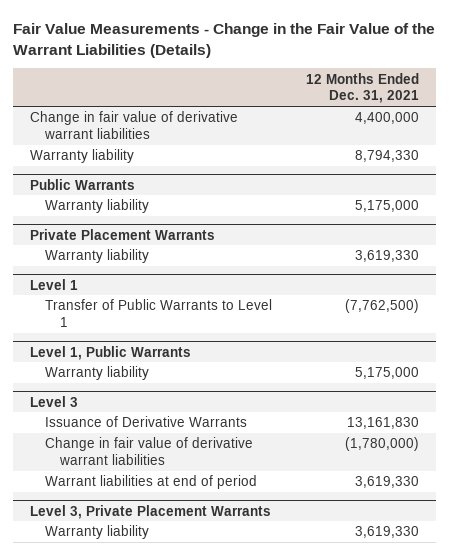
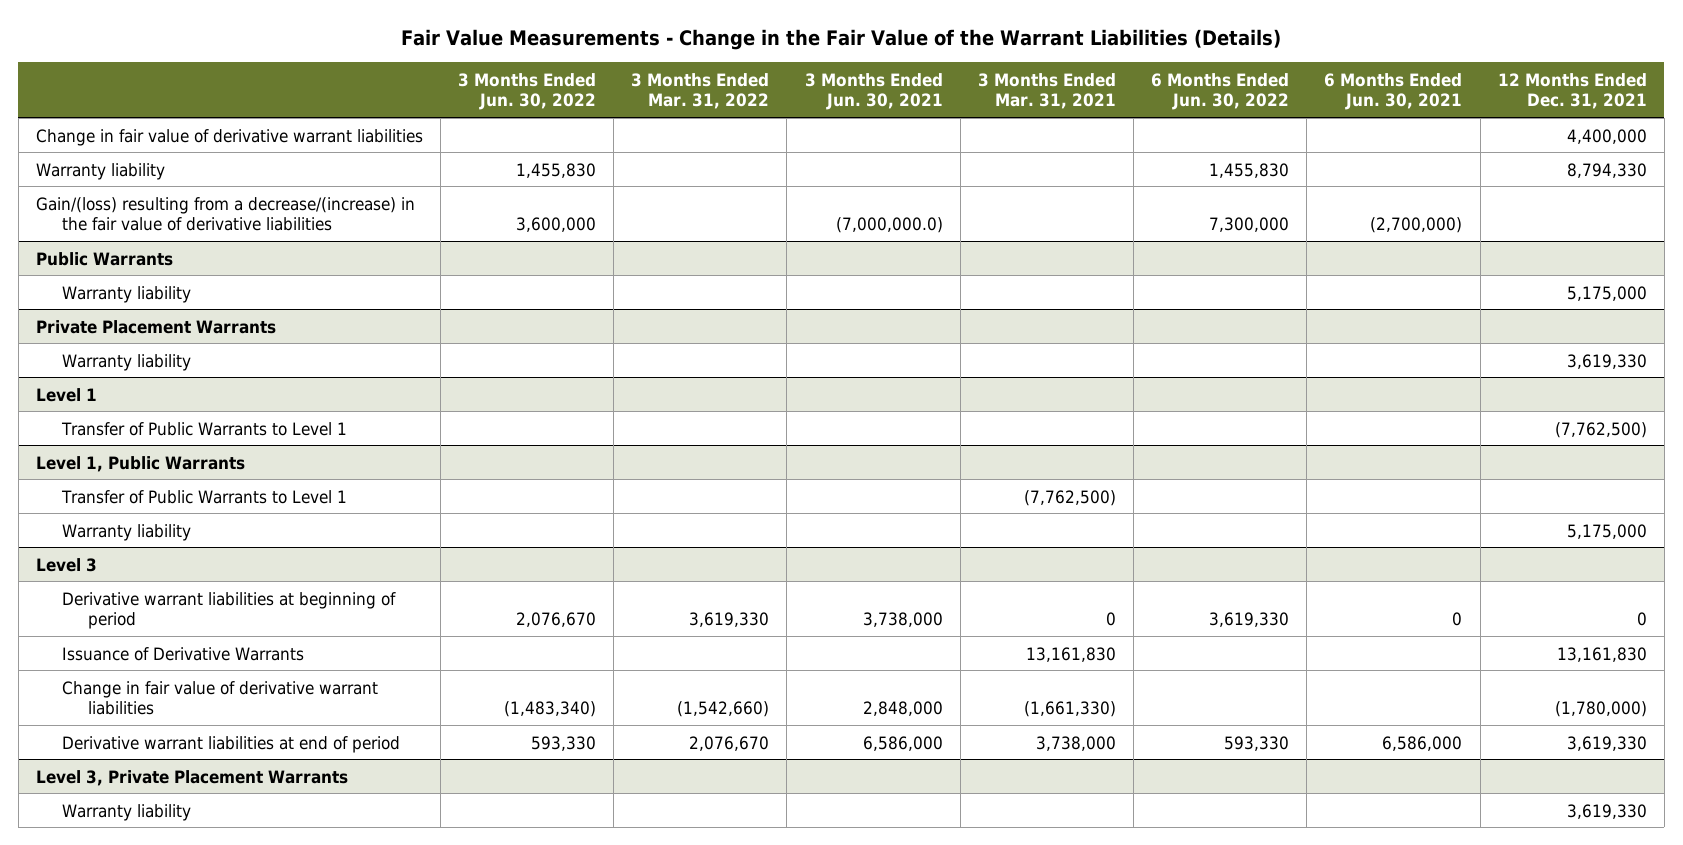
none -> [458,72,597,111] 3 Months Ended Jun. 30, 2022
none -> [631,72,770,110] 3 Months Ended Mar. 31, 2022
none -> [804,72,943,111] 3 Months Ended Jun. 30, 2021
none -> [977,72,1116,110] 3 Months Ended Mar. 31, 2021
none -> [1151,72,1290,111] 6 Months Ended Jun. 30, 2022
none -> [1324,72,1463,111] 6 Months Ended Jun. 30, 2021
none -> [35,196,415,232] Gain/(loss) resulting from a decrease/(increase) in the fair value of derivative liabilities
none -> [60,489,347,504] Transfer of Public Warrants to Level 1
none -> [61,591,396,630] Derivative warrant liabilities at beginning of period
[45,475,258,490] Warrant liabilities at end of period -> [61,735,400,753] Derivative warrant liabilities at end of period

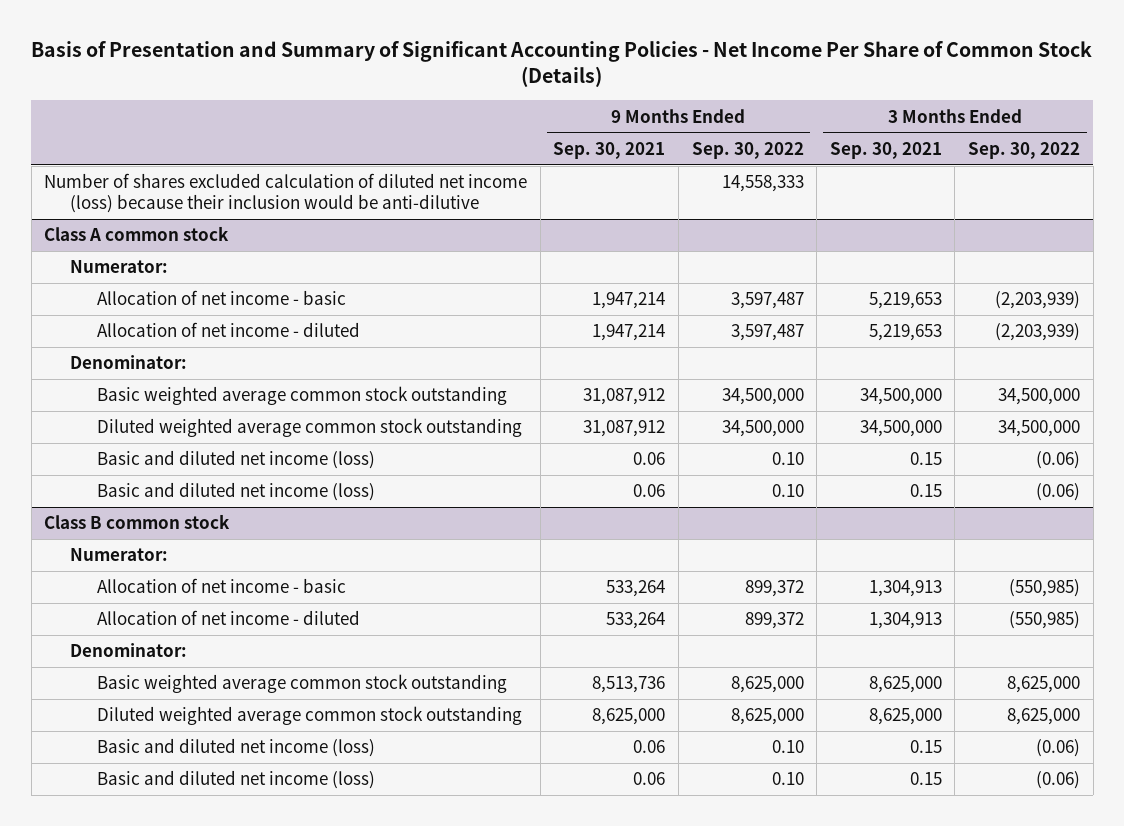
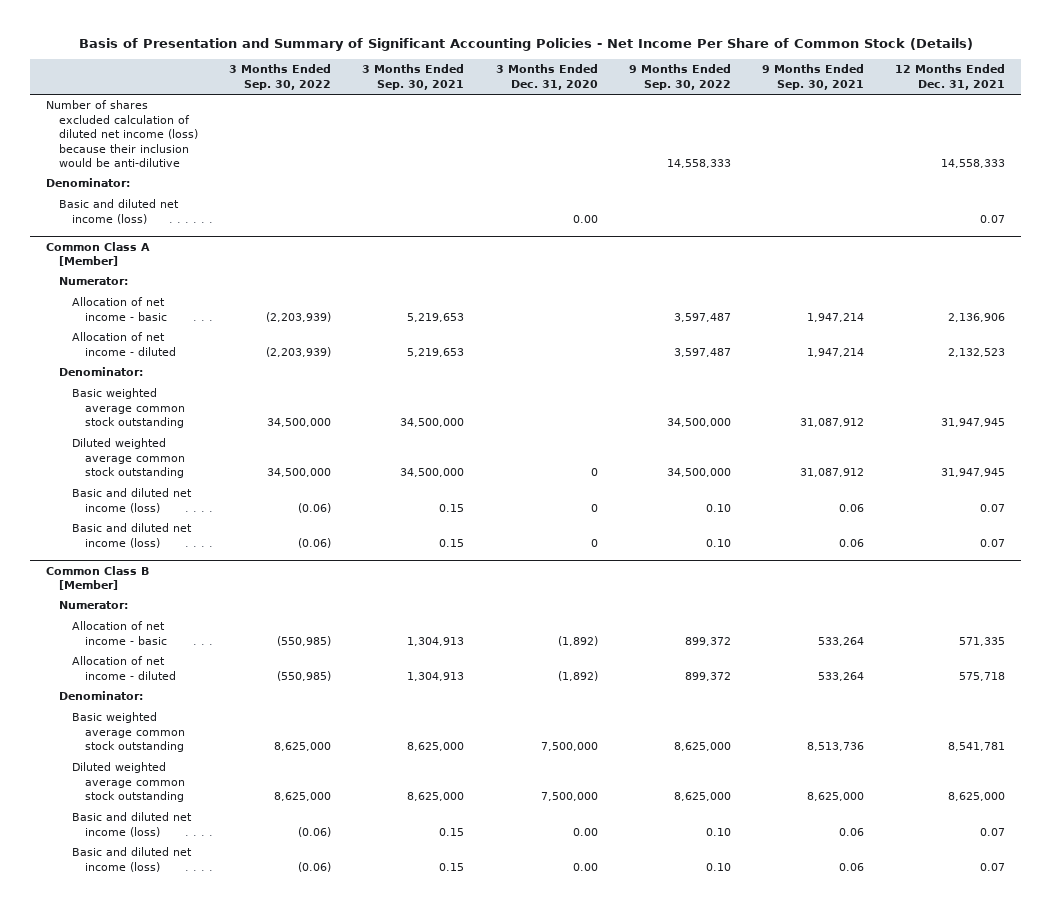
none -> [495,64,598,90] 3 Months Ended Dec. 31, 2020
none -> [895,64,1006,90] 12 Months Ended Dec. 31, 2021
none -> [46,178,131,188] Denominator:
none -> [58,199,179,224] Basic and diluted net income (loss)
[44,226,230,242] Class A common stock -> [46,241,151,267] Common Class A [Member]
[44,514,231,530] Class B common stock -> [46,565,150,591] Common Class B [Member]

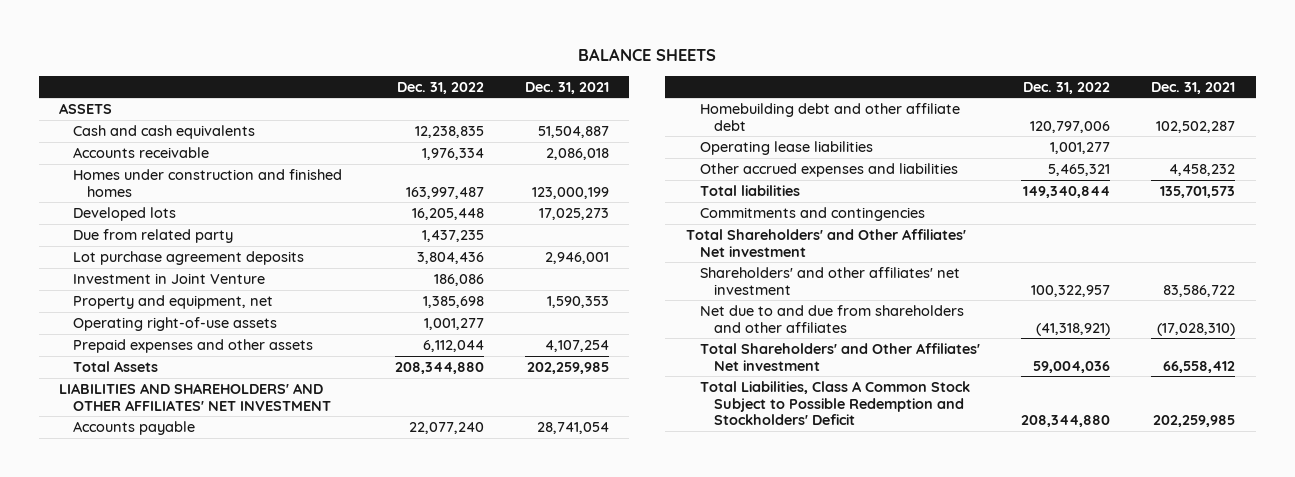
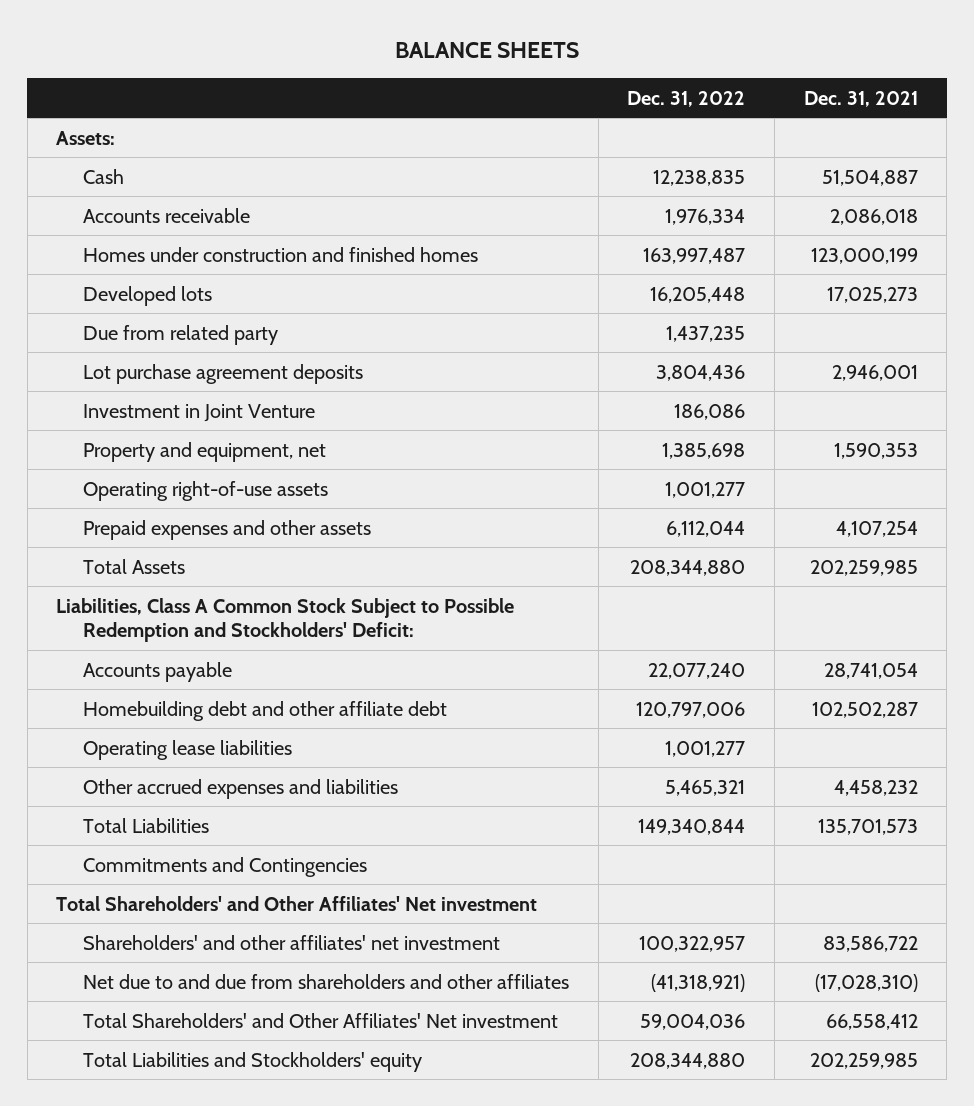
[59,103,113,115] ASSETS -> [56,130,116,145] Assets:
[73,125,256,140] Cash and cash equivalents -> [82,168,124,184] Cash
[59,383,332,411] LIABILITIES AND SHAREHOLDERS' AND OTHER AFFILIATES' NET INVESTMENT -> [56,597,515,643] Liabilities, Class A Common Stock Subject to Possible Redemption and Stockholders' Deficit:
[700,185,801,197] Total liabilities -> [82,817,209,833] Total Liabilities
[700,207,926,222] Commitments and contingencies -> [82,856,367,877] Commitments and Contingencies
[700,381,971,426] Total Liabilities, Class A Common Stock Subject to Possible Redemption and Stockholders' Deficit -> [82,1051,422,1072] Total Liabilities and Stockholders' equity

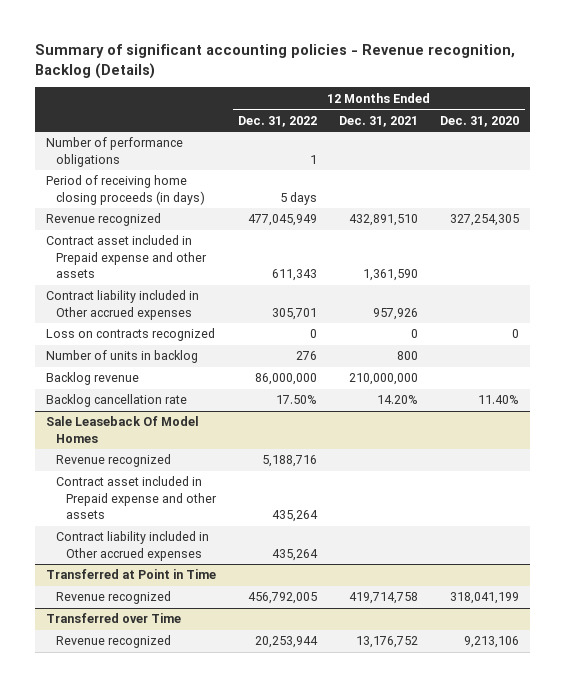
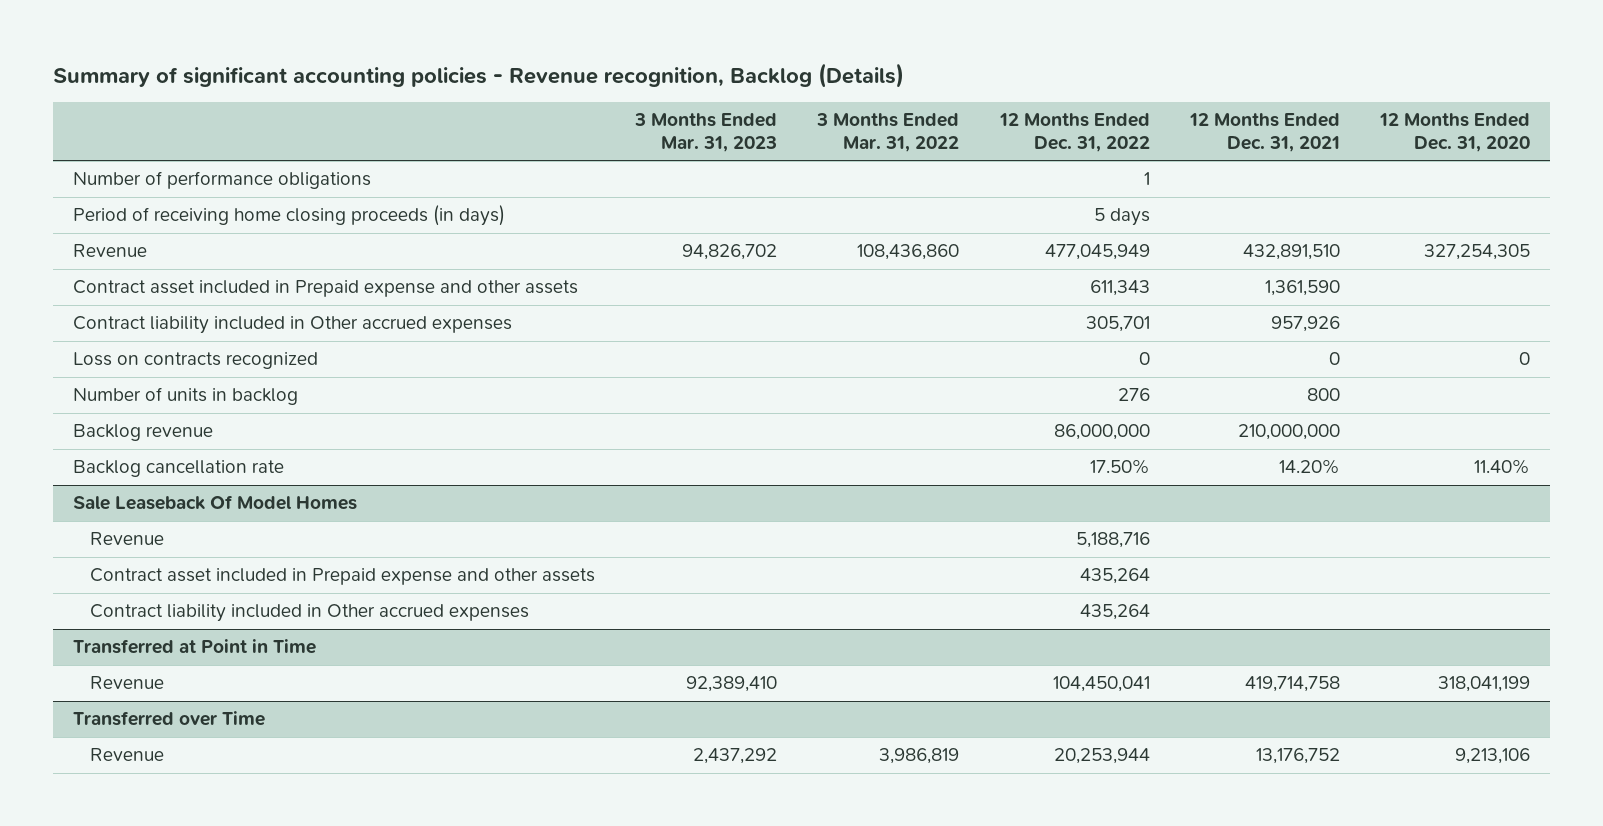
none -> [634,113,778,153] 3 Months Ended Mar. 31, 2023
none -> [816,113,960,153] 3 Months Ended Mar. 31, 2022
[46,213,162,227] Revenue recognized -> [72,244,147,258] Revenue
[56,454,172,468] Revenue recognized -> [89,532,164,546] Revenue
[56,591,172,605] Revenue recognized -> [89,676,164,690] Revenue
[248,592,318,605] 456,792,005 -> [1052,676,1150,693] 104,450,041
[56,635,172,649] Revenue recognized -> [89,748,164,762] Revenue

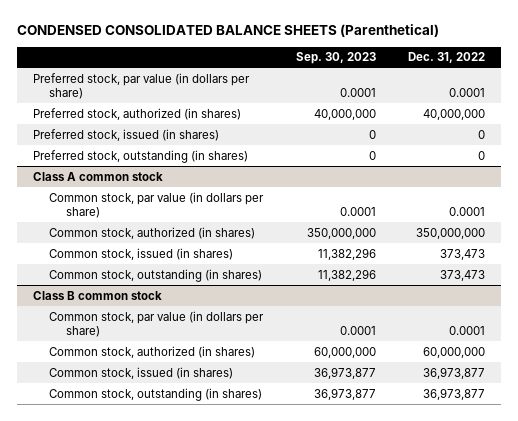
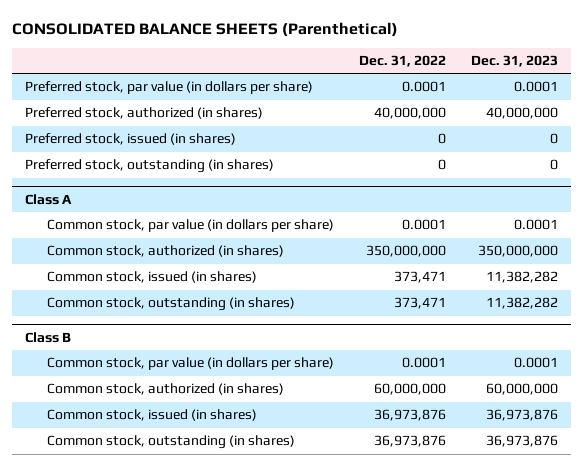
[16,23,439,37] CONDENSED CONSOLIDATED BALANCE SHEETS (Parenthetical) -> [12,21,399,37] CONSOLIDATED BALANCE SHEETS (Parenthetical)
[295,52,376,65] Sep. 30, 2023 -> none
none -> [471,54,559,67] Dec. 31, 2023
[33,171,164,181] Class A common stock -> [24,194,72,206] Class A
[440,248,486,260] 373,473 -> [394,271,447,284] 373,471
[440,269,486,281] 373,473 -> [394,297,447,310] 373,471
[33,290,163,300] Class B common stock -> [24,332,71,344] Class B
[423,366,486,379] 36,973,877 -> [374,409,447,422] 36,973,876
[423,387,486,400] 36,973,877 -> [374,435,447,448] 36,973,876

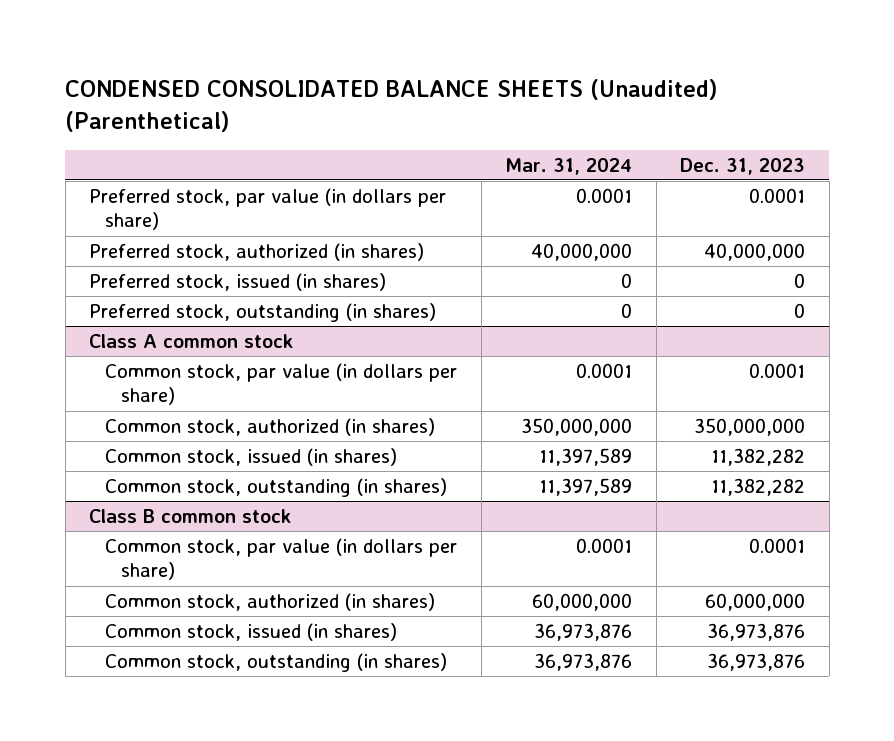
[12,21,399,37] CONSOLIDATED BALANCE SHEETS (Parenthetical) -> [65,79,718,132] CONDENSED CONSOLIDATED BALANCE SHEETS (Unaudited) (Parenthetical)
[359,54,447,67] Dec. 31, 2022 -> none
none -> [505,157,633,175] Mar. 31, 2024
[24,194,72,206] Class A -> [89,334,294,349] Class A common stock
[24,332,71,344] Class B -> [89,509,292,524] Class B common stock

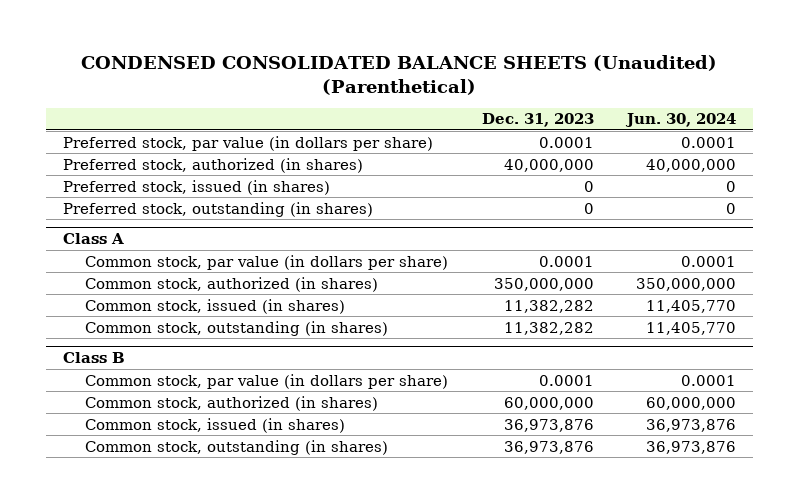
[505,157,633,175] Mar. 31, 2024 -> none
none -> [625,113,737,128] Jun. 30, 2024
[89,334,294,349] Class A common stock -> [62,233,124,245] Class A
[89,509,292,524] Class B common stock -> [62,352,125,364] Class B

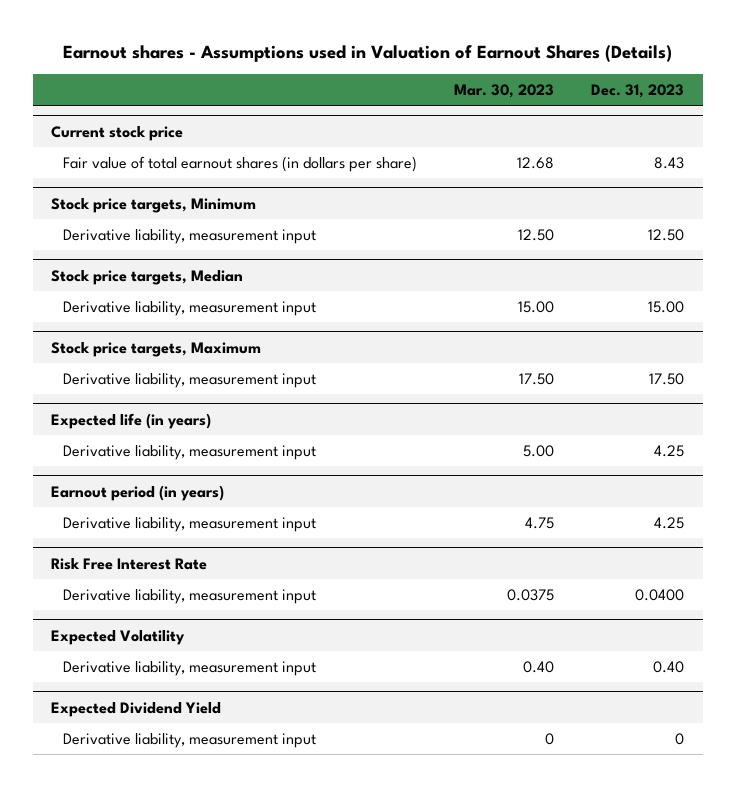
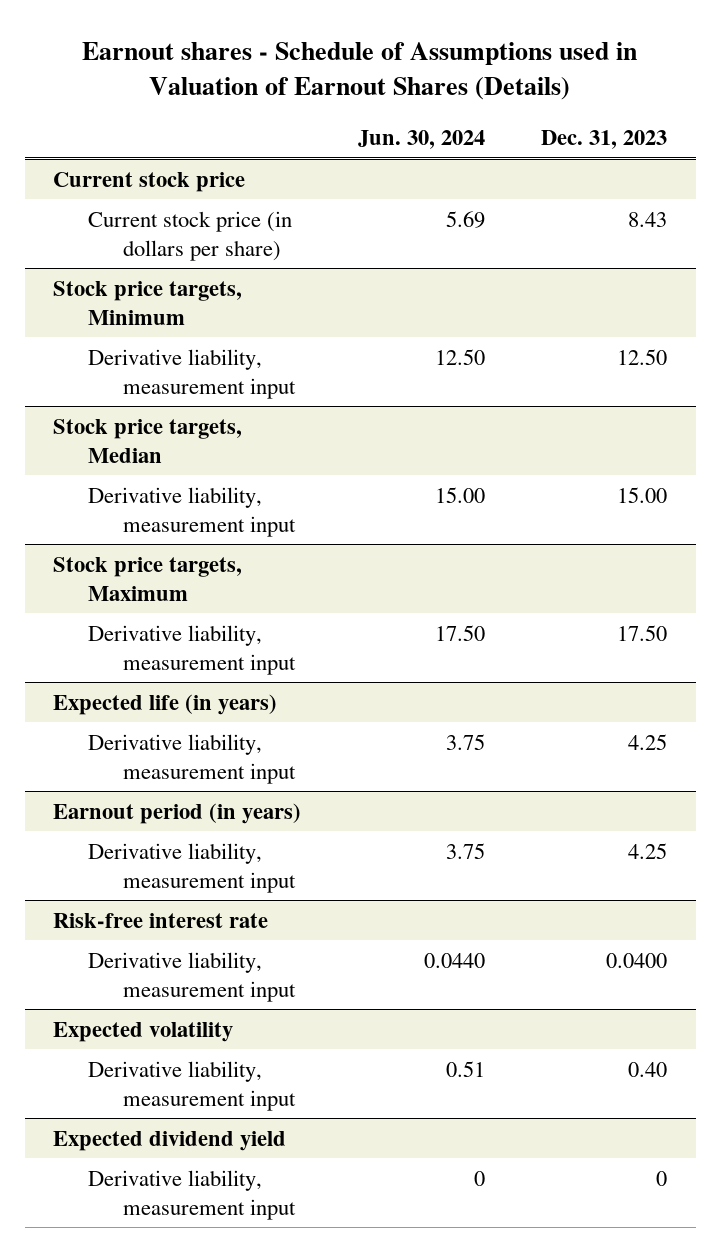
[62,44,672,62] Earnout shares - Assumptions used in Valuation of Earnout Shares (Details) -> [82,41,638,100] Earnout shares - Schedule of Assumptions used in Valuation of Earnout Shares (Details)
[454,83,555,98] Mar. 30, 2023 -> none
none -> [357,130,485,150] Jun. 30, 2024
[63,155,418,172] Fair value of total earnout shares (in dollars per share) -> [88,210,293,261] Current stock price (in dollars per share)
[51,557,208,570] Risk Free Interest Rate -> [53,912,269,928] Risk-free interest rate
[51,629,186,645] Expected Volatility -> [53,1021,234,1042] Expected volatility
[51,701,222,717] Expected Dividend Yield -> [53,1130,287,1151] Expected dividend yield

